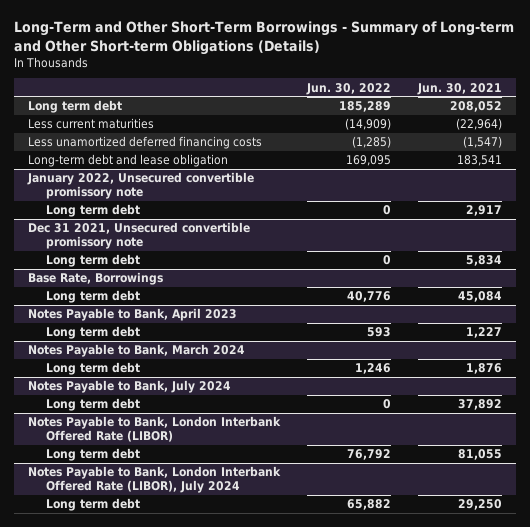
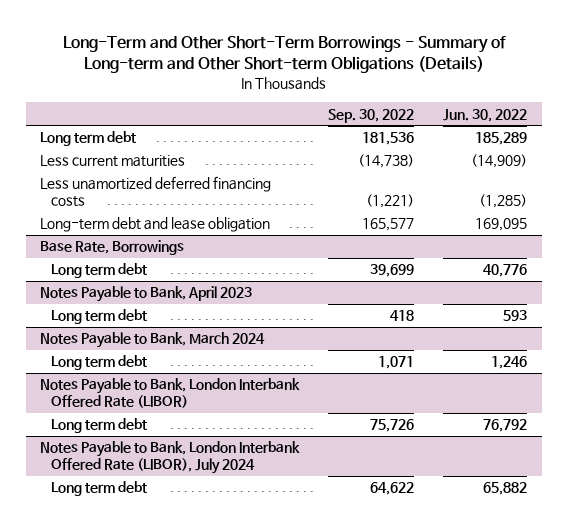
[417,82,503,95] Jun. 30, 2021 -> none
none -> [328,108,415,123] Sep. 30, 2022
[26,172,254,200] January 2022, Unsecured convertible promissory note -> none
[46,204,141,218] Long term debt -> none
[27,222,250,250] Dec 31 2021, Unsecured convertible promissory note -> none
[46,254,141,268] Long term debt -> none
[27,380,231,394] Notes Payable to Bank, July 2024 -> none
[46,398,141,412] Long term debt -> none

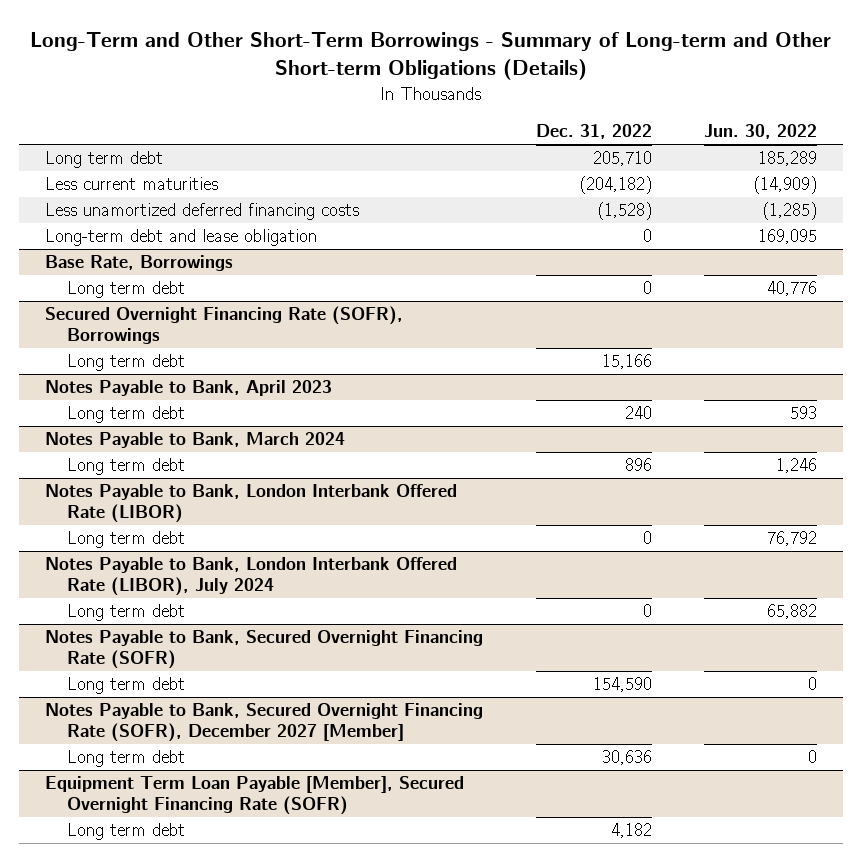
[328,108,415,123] Sep. 30, 2022 -> none
none -> [535,124,652,140] Dec. 31, 2022
none -> [45,306,404,345] Secured Overnight Financing Rate (SOFR), Borrowings
none -> [66,354,185,372] Long term debt
none -> [45,630,484,670] Notes Payable to Bank, Secured Overnight Financing Rate (SOFR)
none -> [66,677,185,695] Long term debt
none -> [45,703,484,743] Notes Payable to Bank, Secured Overnight Financing Rate (SOFR), December 2027 [Member]
none -> [66,750,185,768] Long term debt
none -> [45,776,465,816] Equipment Term Loan Payable [Member], Secured Overnight Financing Rate (SOFR)
none -> [66,823,185,841] Long term debt

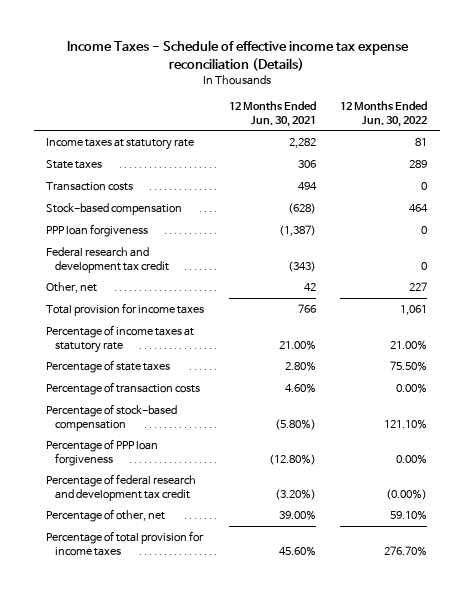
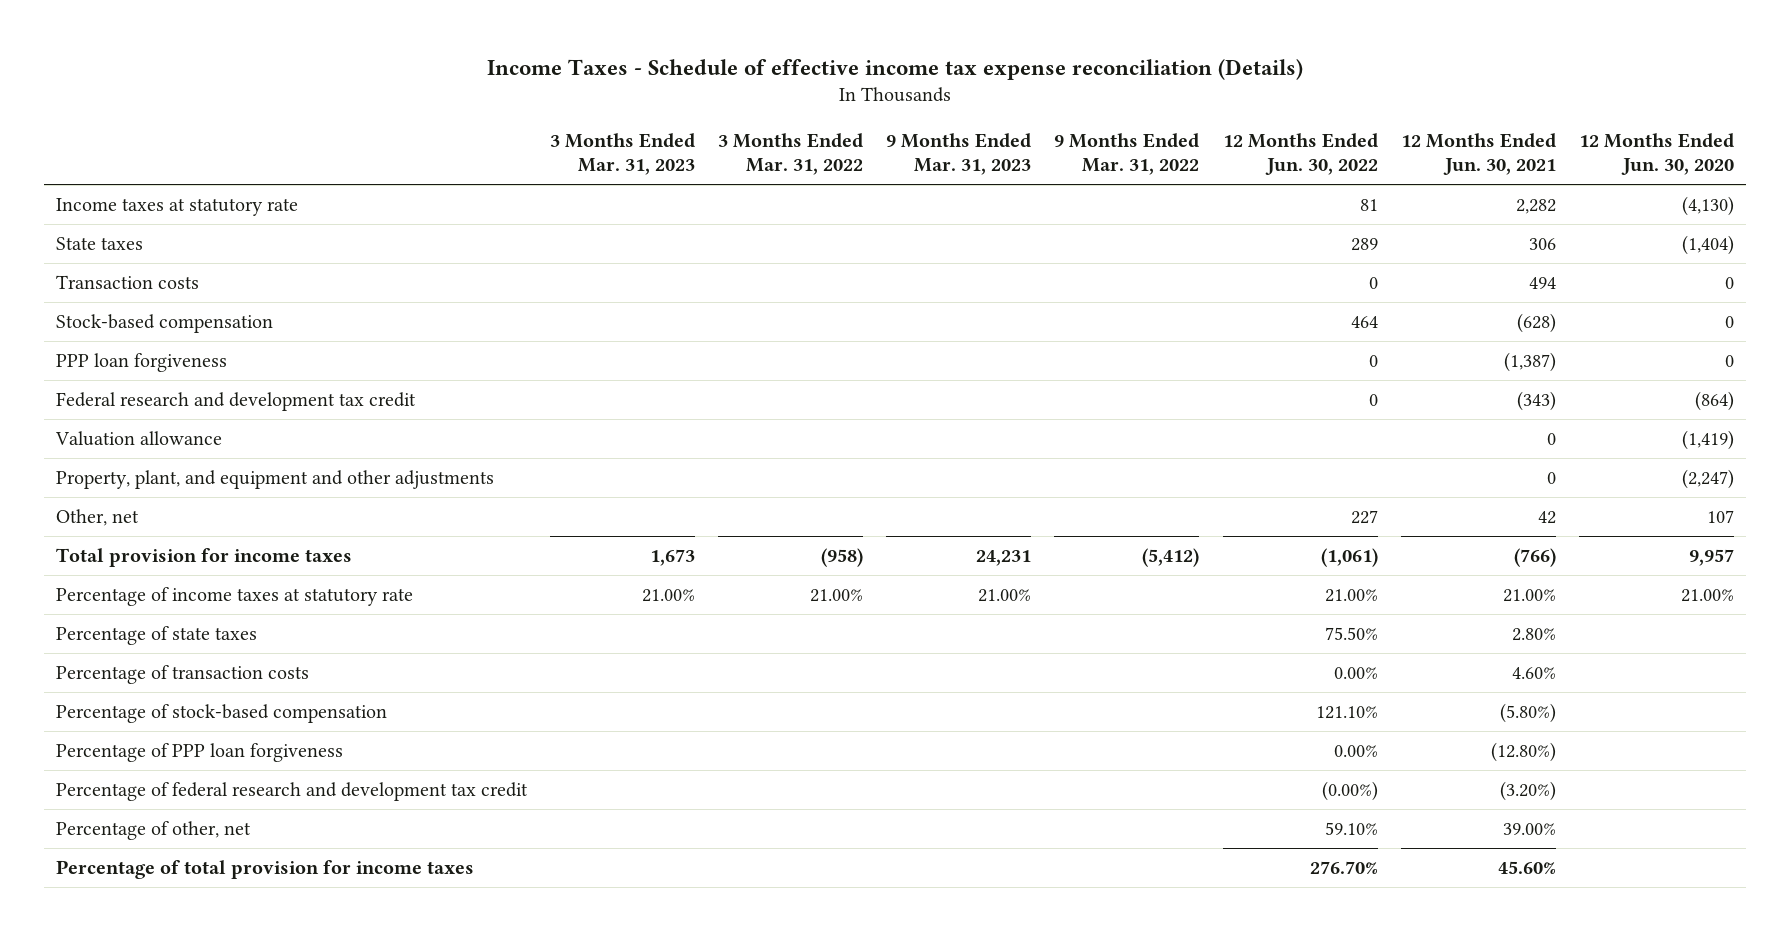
none -> [549,133,695,176] 3 Months Ended Mar. 31, 2023
none -> [718,133,864,176] 3 Months Ended Mar. 31, 2022
none -> [886,133,1032,176] 9 Months Ended Mar. 31, 2023
none -> [1054,133,1200,176] 9 Months Ended Mar. 31, 2022
none -> [1579,133,1735,176] 12 Months Ended Jun. 30, 2020
none -> [54,430,222,446] Valuation allowance
none -> [55,469,494,489] Property, plant, and equipment and other adjustments
[297,303,316,313] 766 -> [1513,547,1556,567] (766)
[400,304,428,315] 1,061 -> [1320,547,1378,567] (1,061)

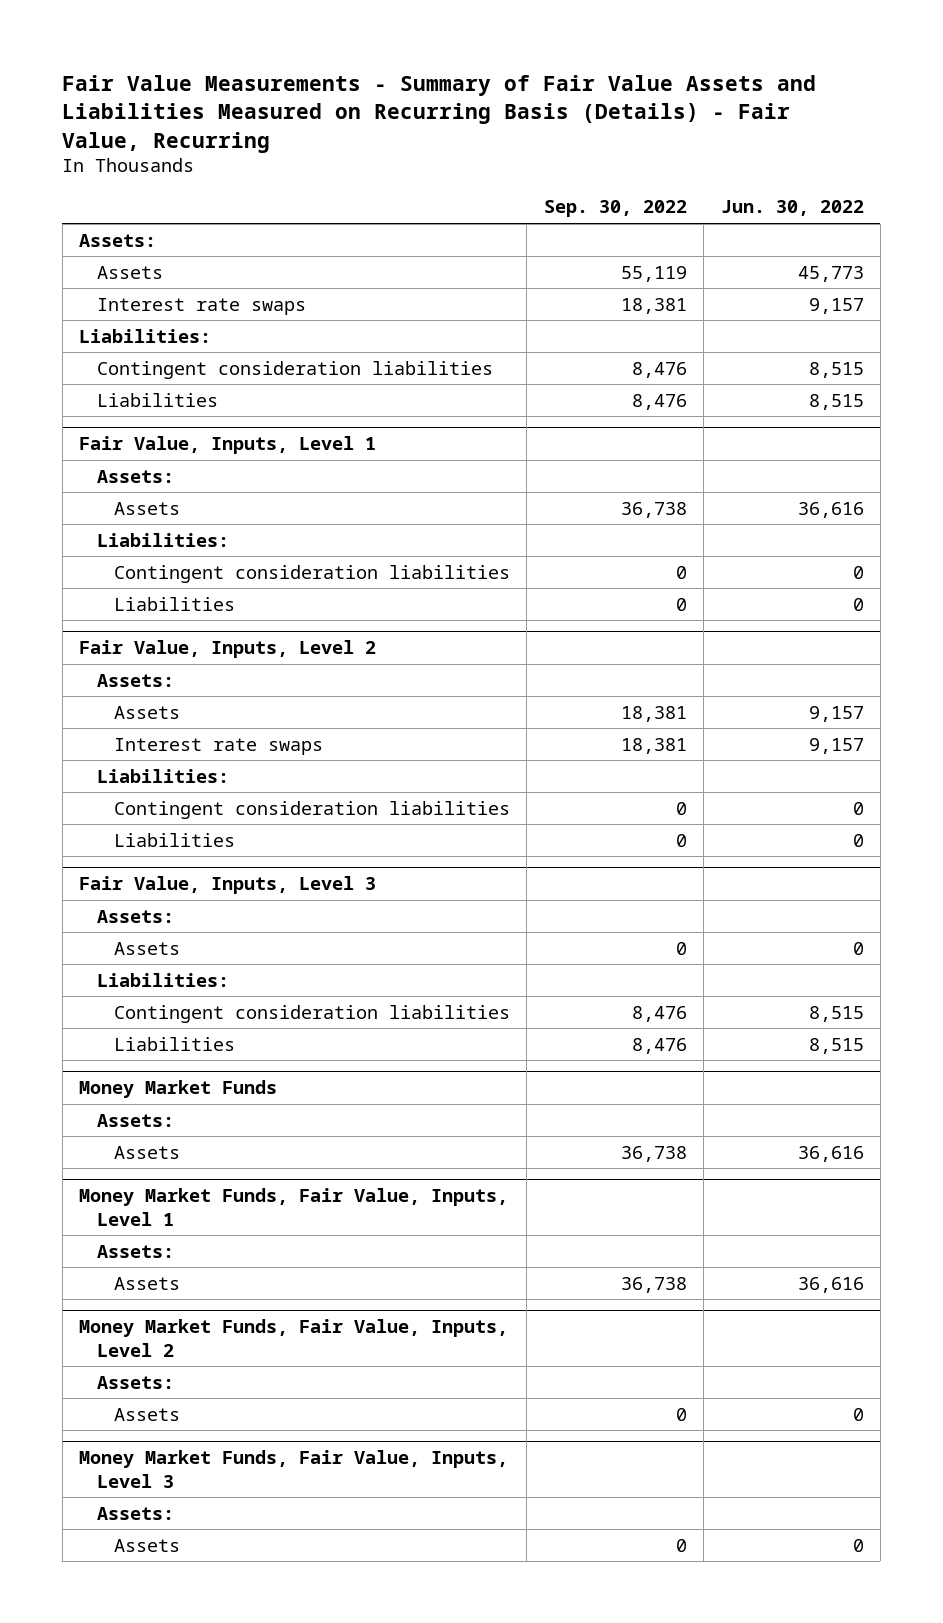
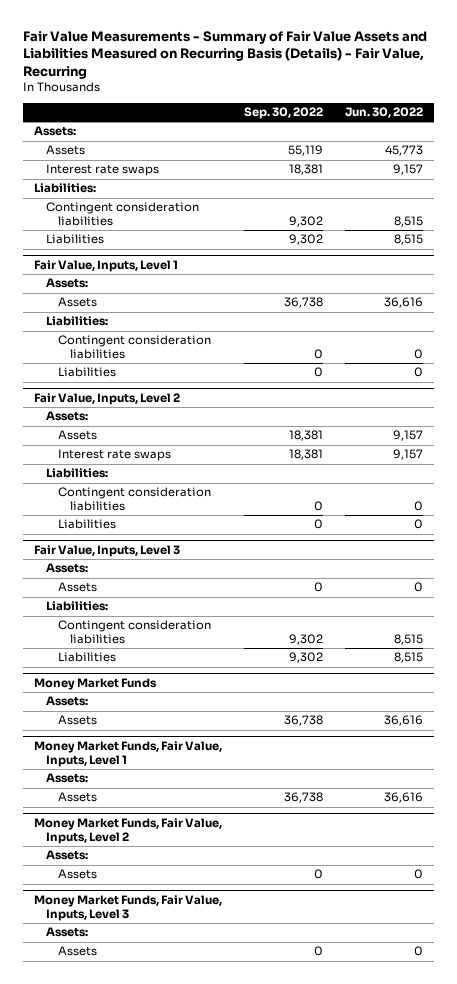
[631,361,687,378] 8,476 -> [288,215,323,227] 9,302
[631,393,687,410] 8,476 -> [288,234,323,246] 9,302
[631,1005,687,1022] 8,476 -> [288,633,323,645] 9,302
[631,1037,687,1054] 8,476 -> [288,652,323,664] 9,302

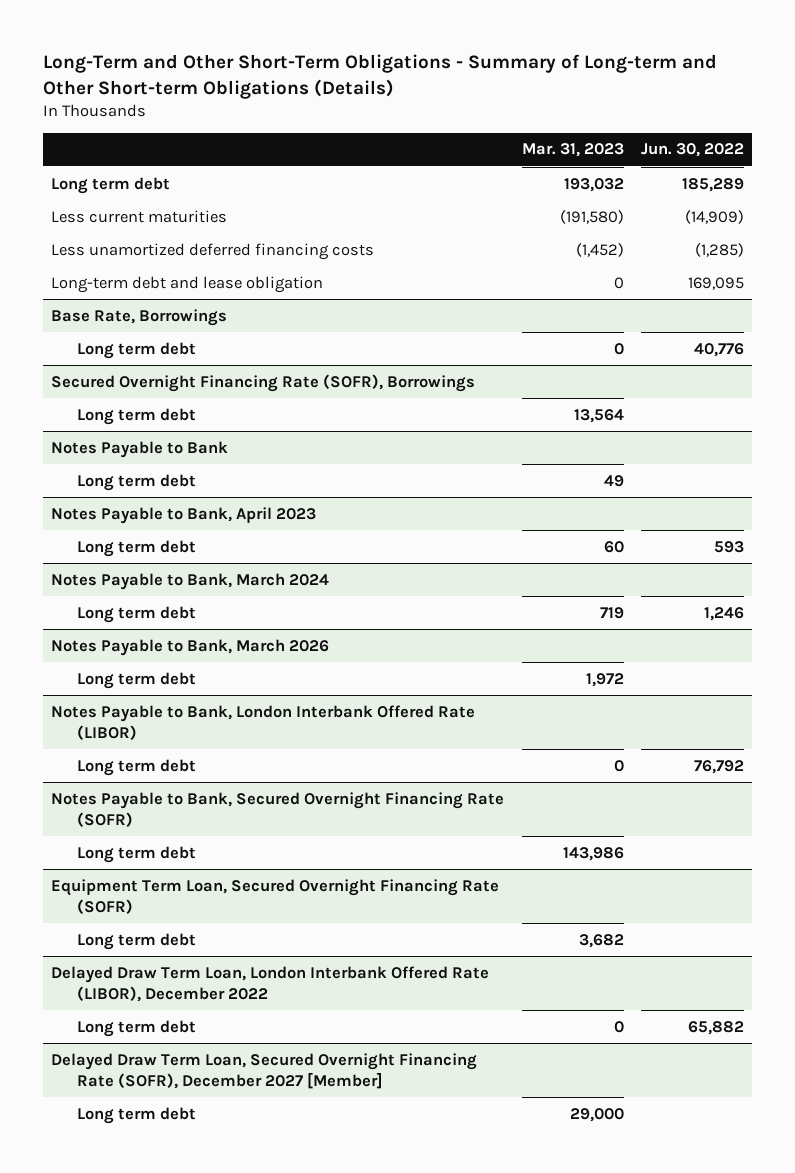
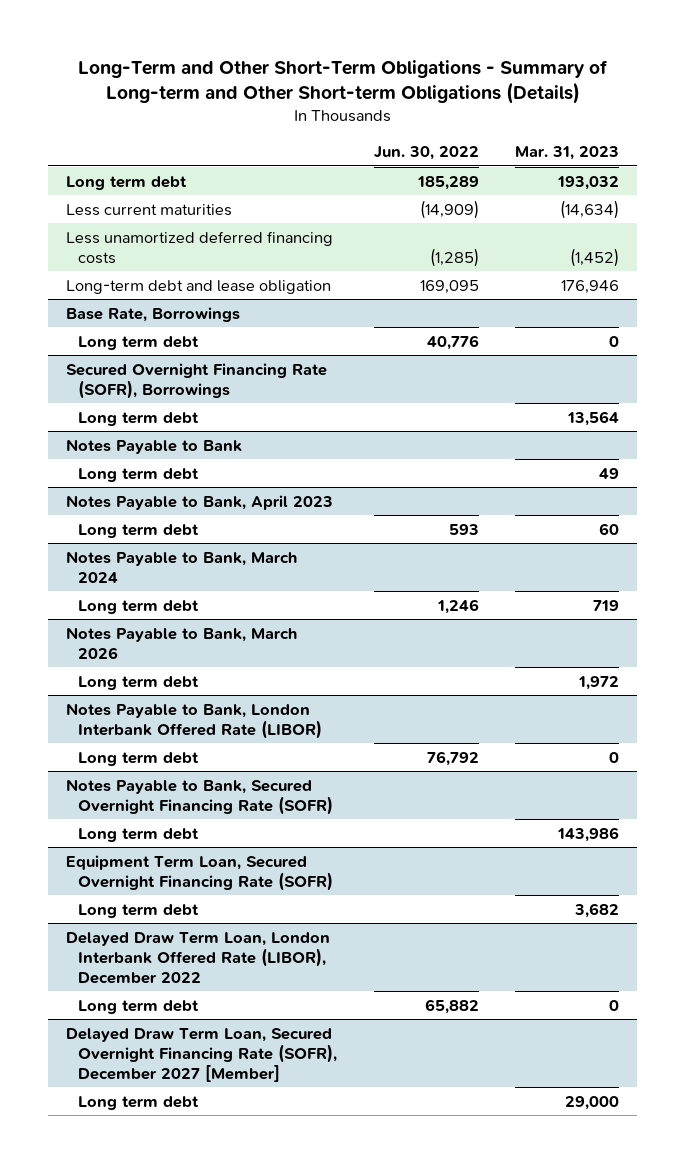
[559,209,624,224] (191,580) -> [560,199,620,219] (14,634)
[613,276,624,289] 0 -> [561,279,620,294] 176,946

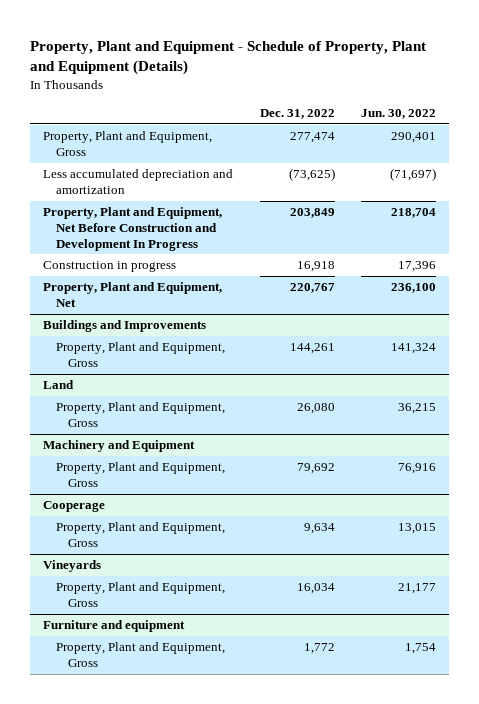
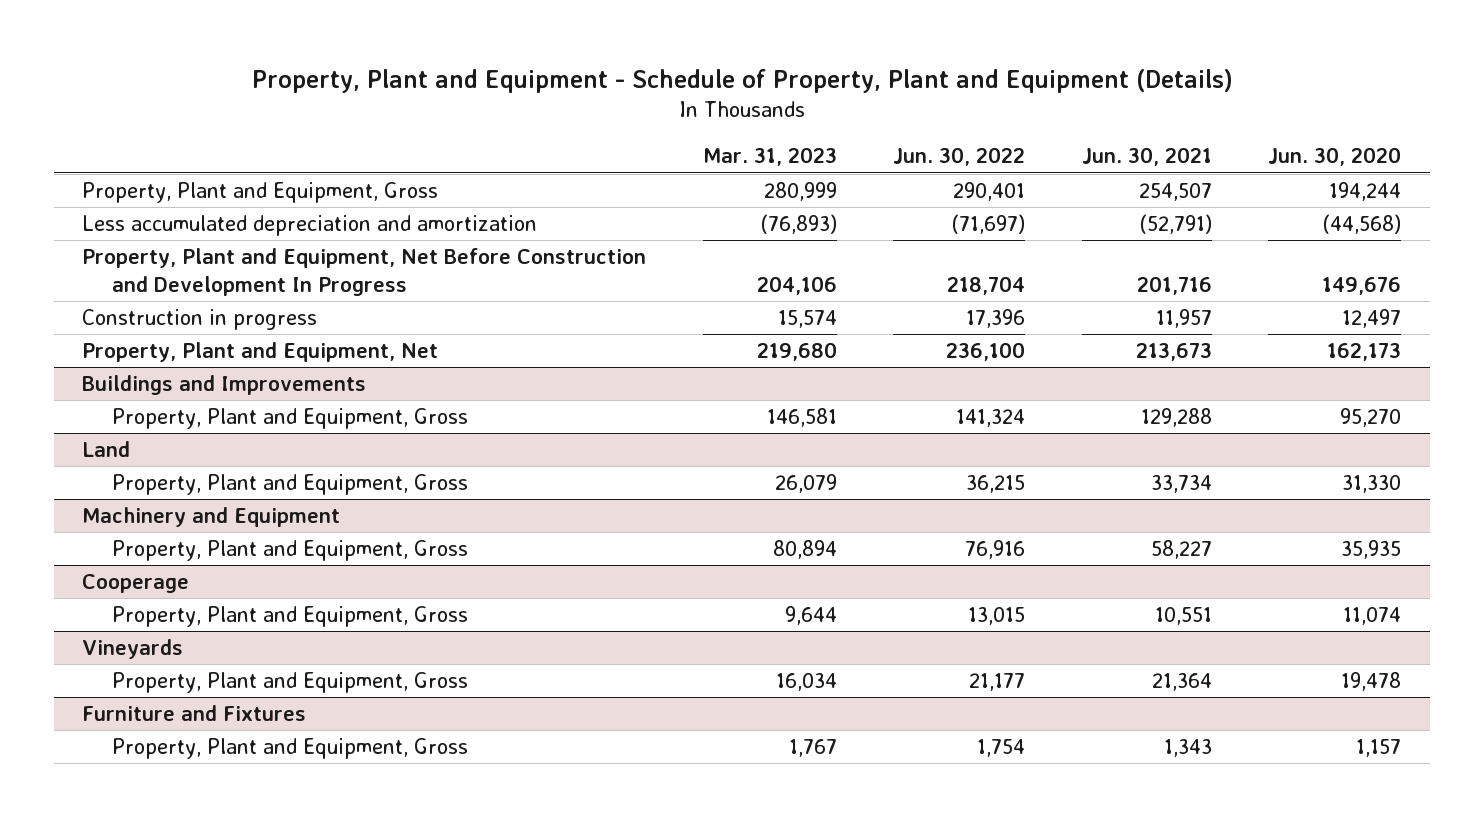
[259,109,335,120] Dec. 31, 2022 -> none
none -> [702,147,837,167] Mar. 31, 2023
none -> [1081,147,1212,167] Jun. 30, 2021
none -> [1268,147,1402,167] Jun. 30, 2020
[43,620,186,633] Furniture and equipment -> [82,705,307,722] Furniture and Fixtures

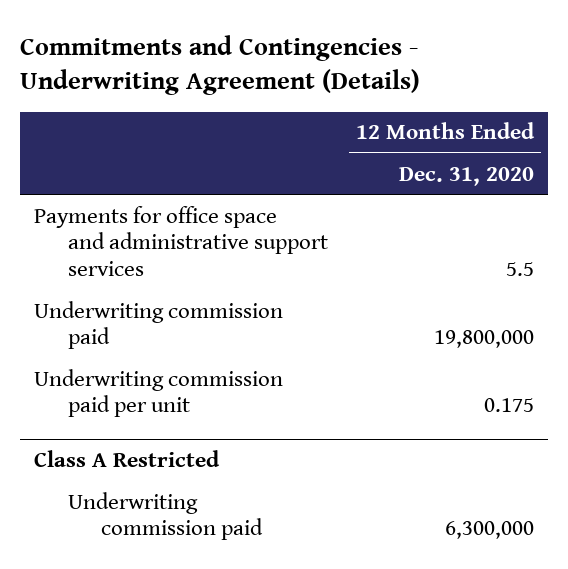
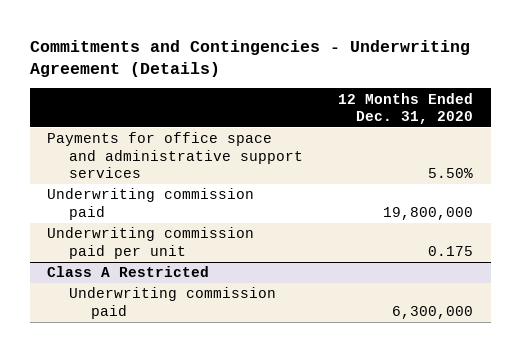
[506,262,535,277] 5.5 -> [428,168,474,179] 5.50%

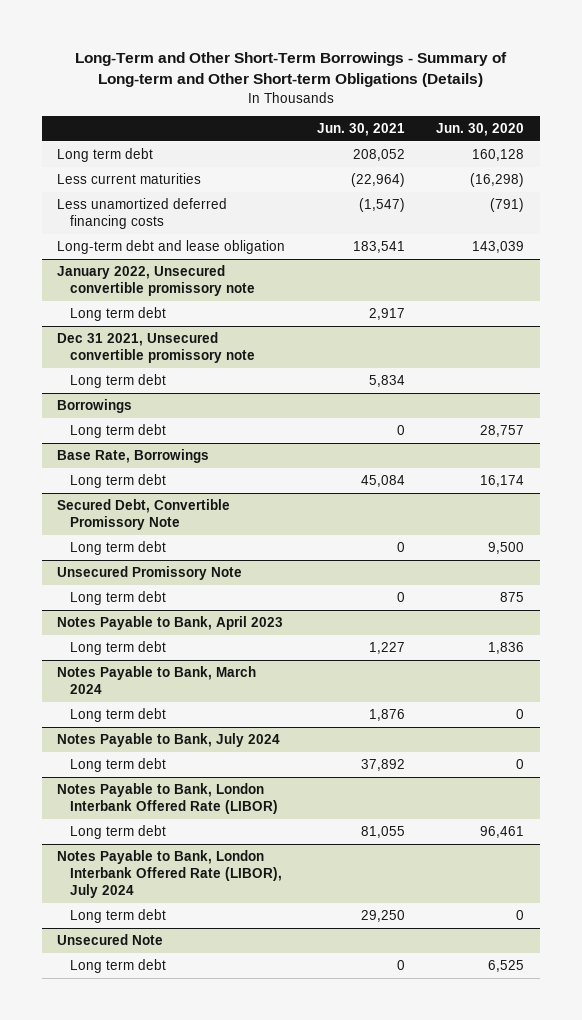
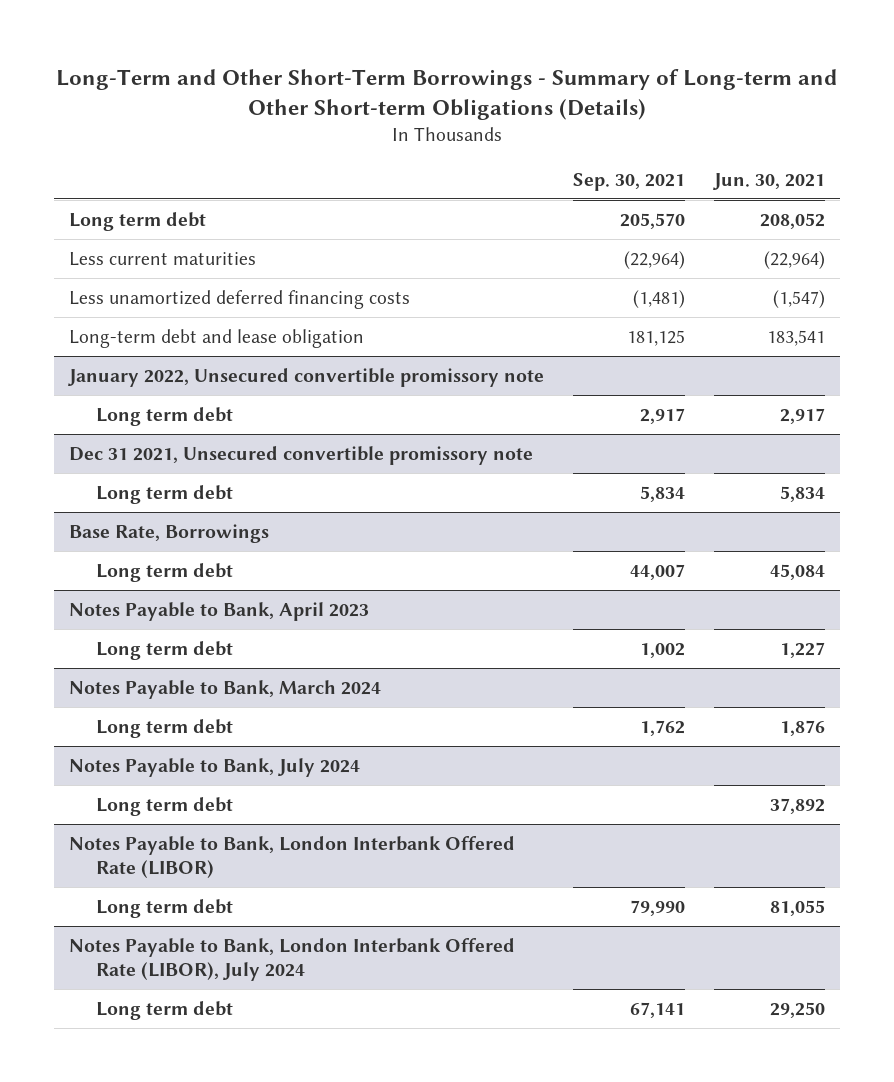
[436,123,525,137] Jun. 30, 2020 -> none
none -> [573,172,686,191] Sep. 30, 2021
[57,398,133,413] Borrowings -> none
[69,423,166,438] Long term debt -> none
[57,498,231,531] Secured Debt, Convertible Promissory Note -> none
[69,540,166,555] Long term debt -> none
[57,565,243,580] Unsecured Promissory Note -> none
[69,590,166,605] Long term debt -> none
[57,933,164,945] Unsecured Note -> none
[69,958,166,973] Long term debt -> none

